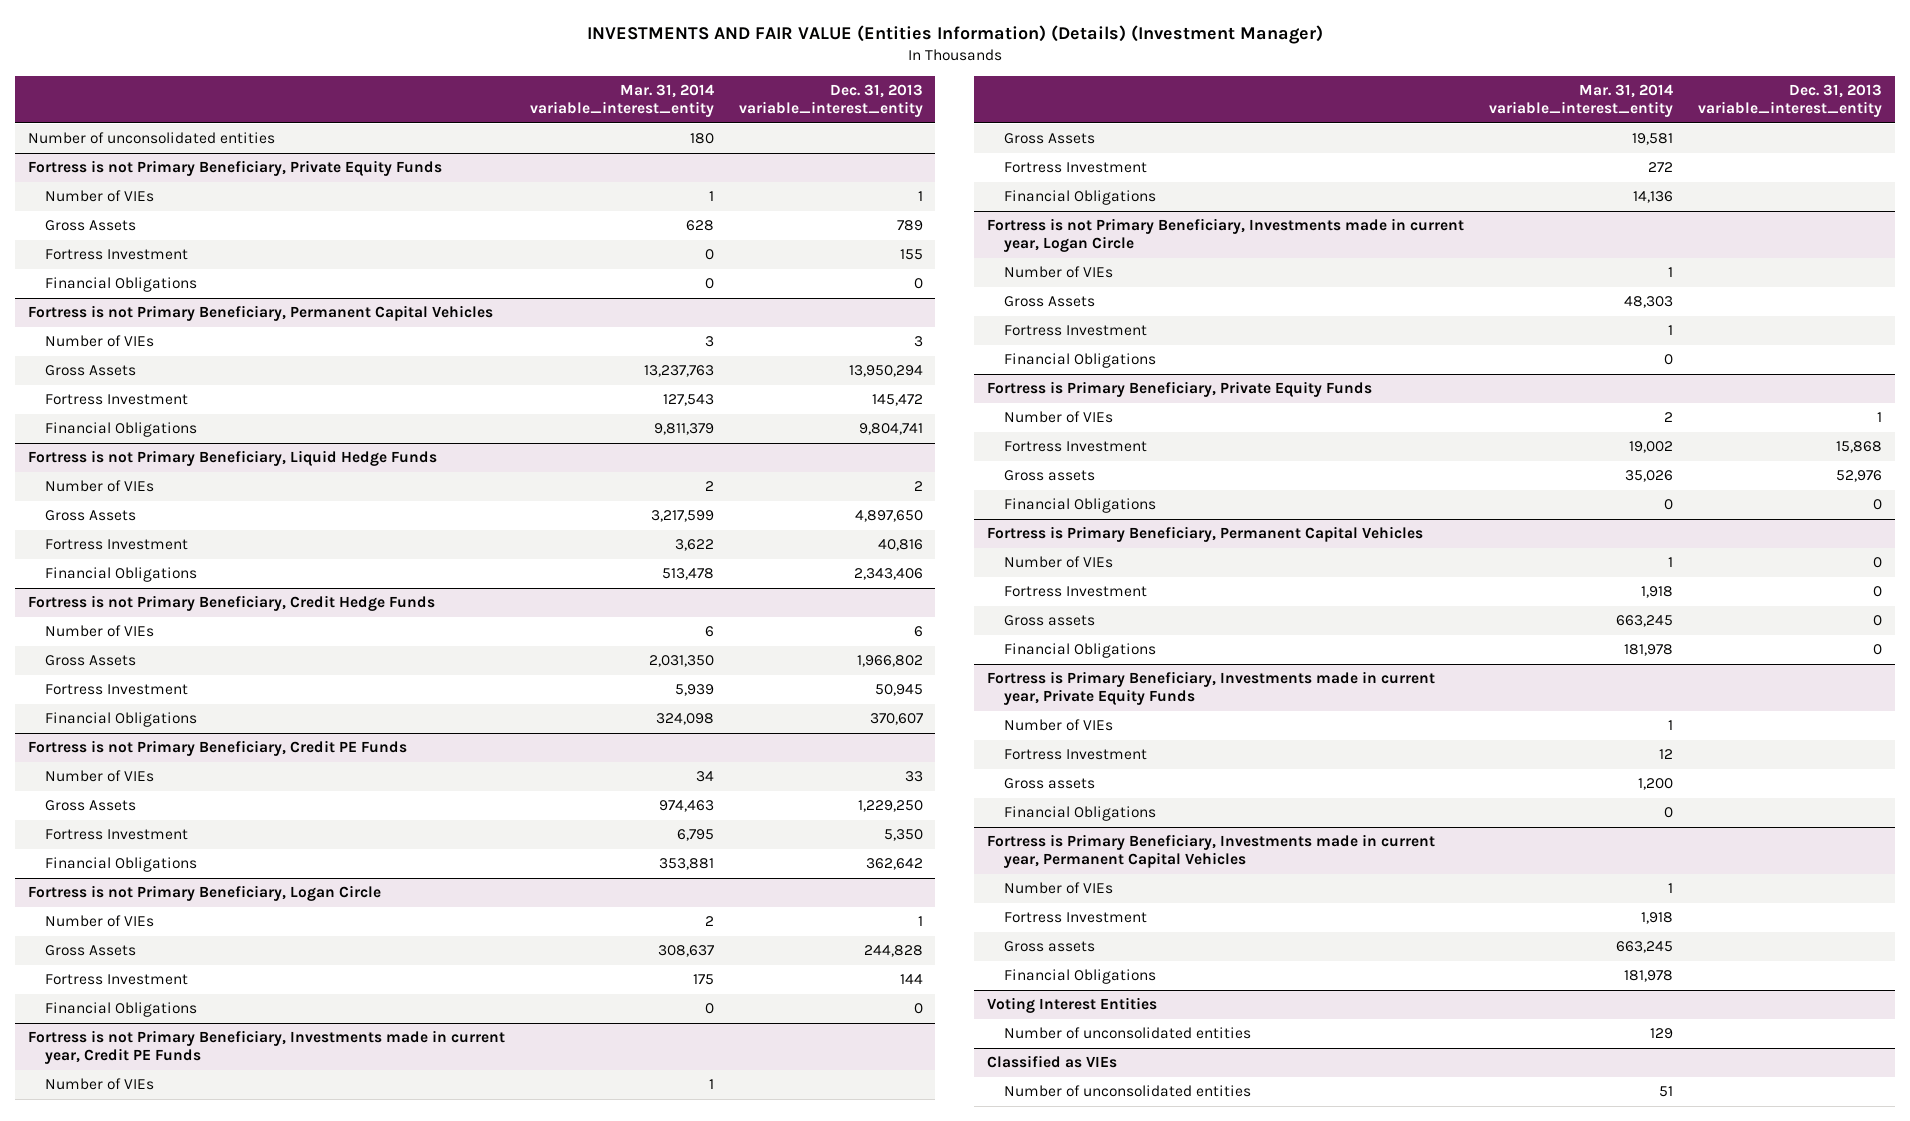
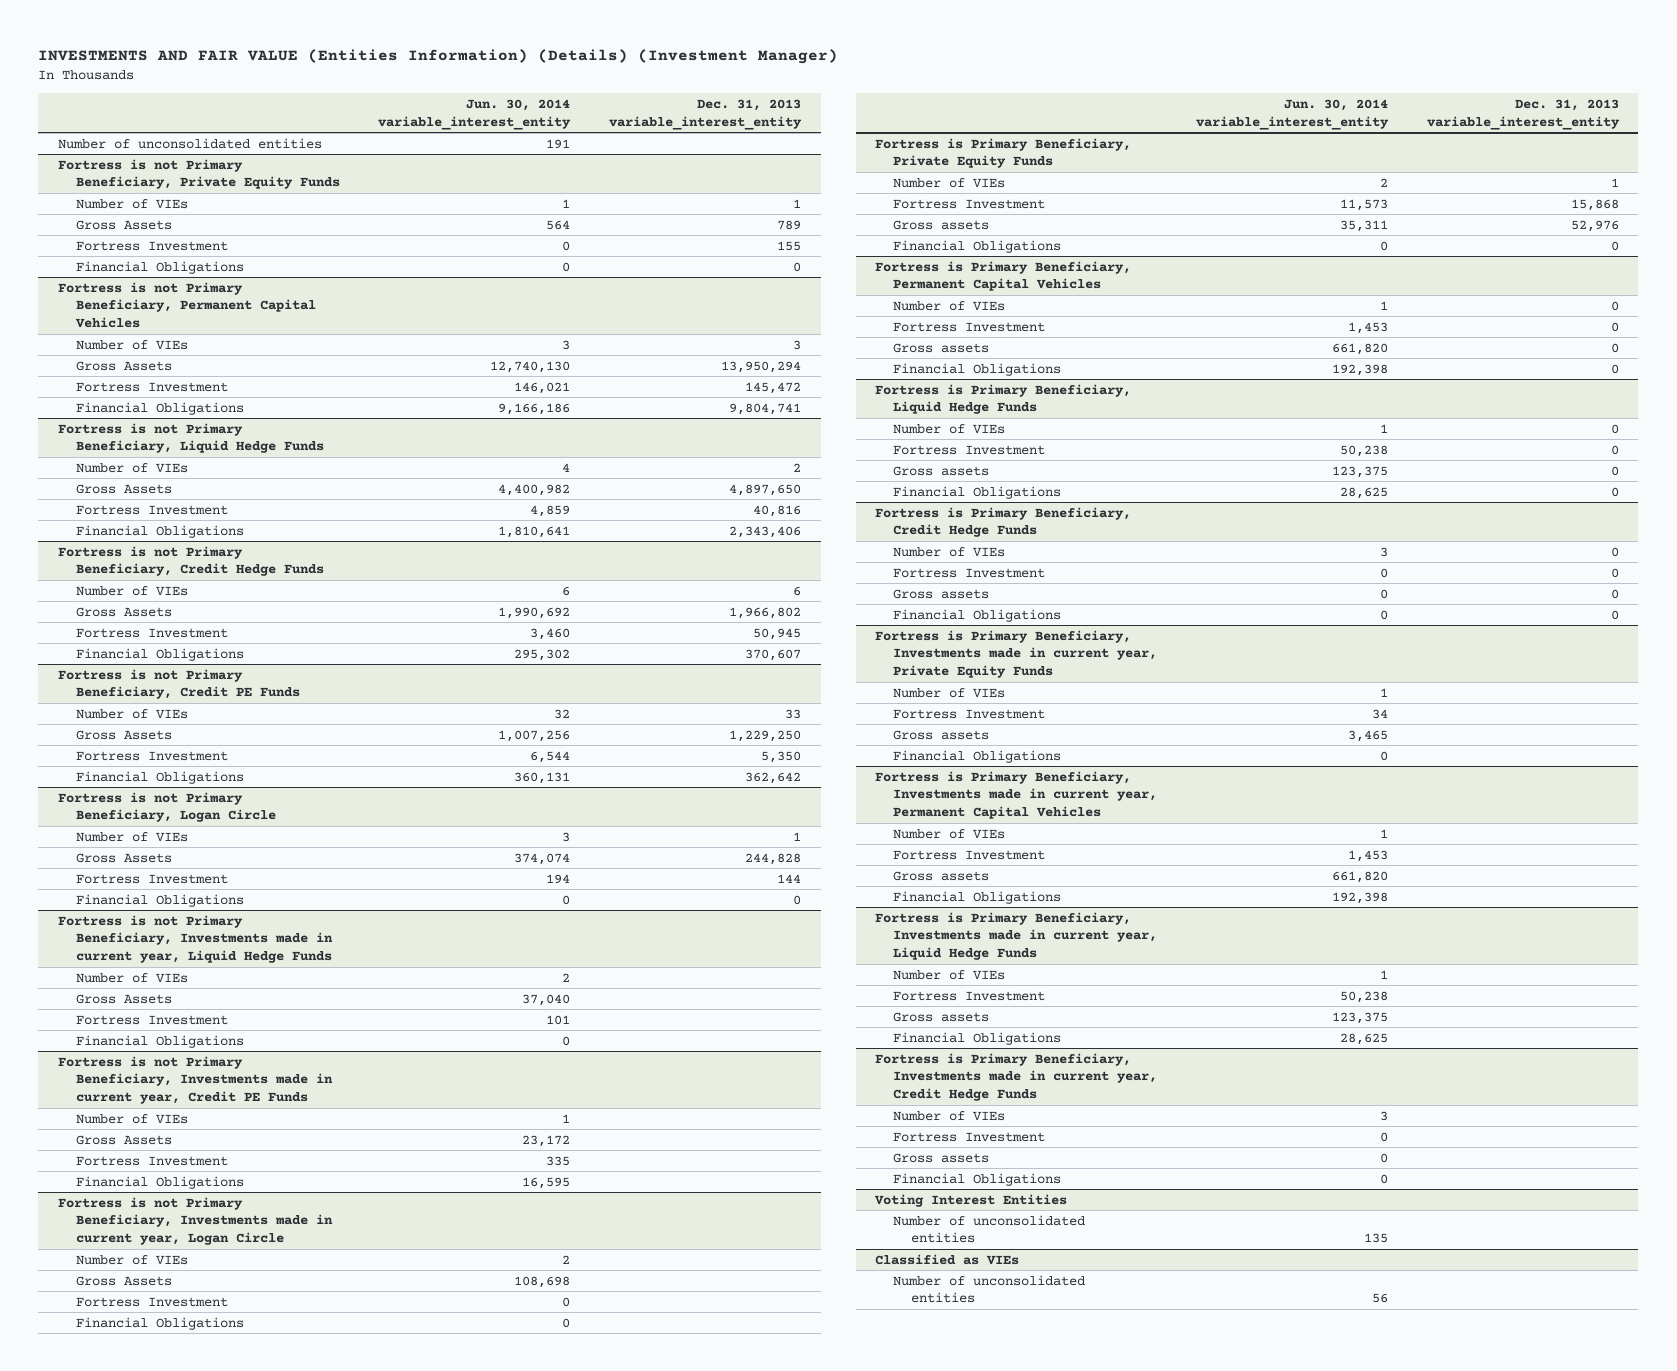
[529,84,714,118] Mar. 31, 2014 variable_interest_entity -> none
none -> [378,98,572,130] Jun. 30, 2014 variable_interest_entity
none -> [57,914,333,964] Fortress is not Primary Beneficiary, Investments made in current year, Liquid Hedge Funds
none -> [75,972,188,983] Number of VIEs
none -> [75,993,172,1004] Gross Assets
none -> [75,1014,228,1025] Fortress Investment
none -> [75,1034,244,1048] Financial Obligations
none -> [875,383,1132,415] Fortress is Primary Beneficiary, Liquid Hedge Funds
none -> [893,423,1006,434] Number of VIEs
none -> [893,444,1046,455] Fortress Investment
none -> [893,465,990,476] Gross assets
none -> [893,485,1062,499] Financial Obligations
none -> [875,506,1132,538] Fortress is Primary Beneficiary, Credit Hedge Funds
none -> [893,546,1006,557] Number of VIEs
none -> [893,567,1046,578] Fortress Investment
none -> [893,588,990,599] Gross assets
none -> [893,608,1062,622] Financial Obligations
none -> [875,911,1158,961] Fortress is Primary Beneficiary, Investments made in current year, Liquid Hedge Funds
none -> [893,969,1006,980] Number of VIEs
none -> [893,990,1046,1001] Fortress Investment
none -> [893,1011,990,1022] Gross assets
none -> [893,1031,1062,1045] Financial Obligations
none -> [875,1052,1158,1102] Fortress is Primary Beneficiary, Investments made in current year, Credit Hedge Funds
none -> [893,1110,1006,1121] Number of VIEs
none -> [893,1131,1046,1142] Fortress Investment
none -> [893,1152,990,1163] Gross assets
none -> [893,1172,1062,1186] Financial Obligations

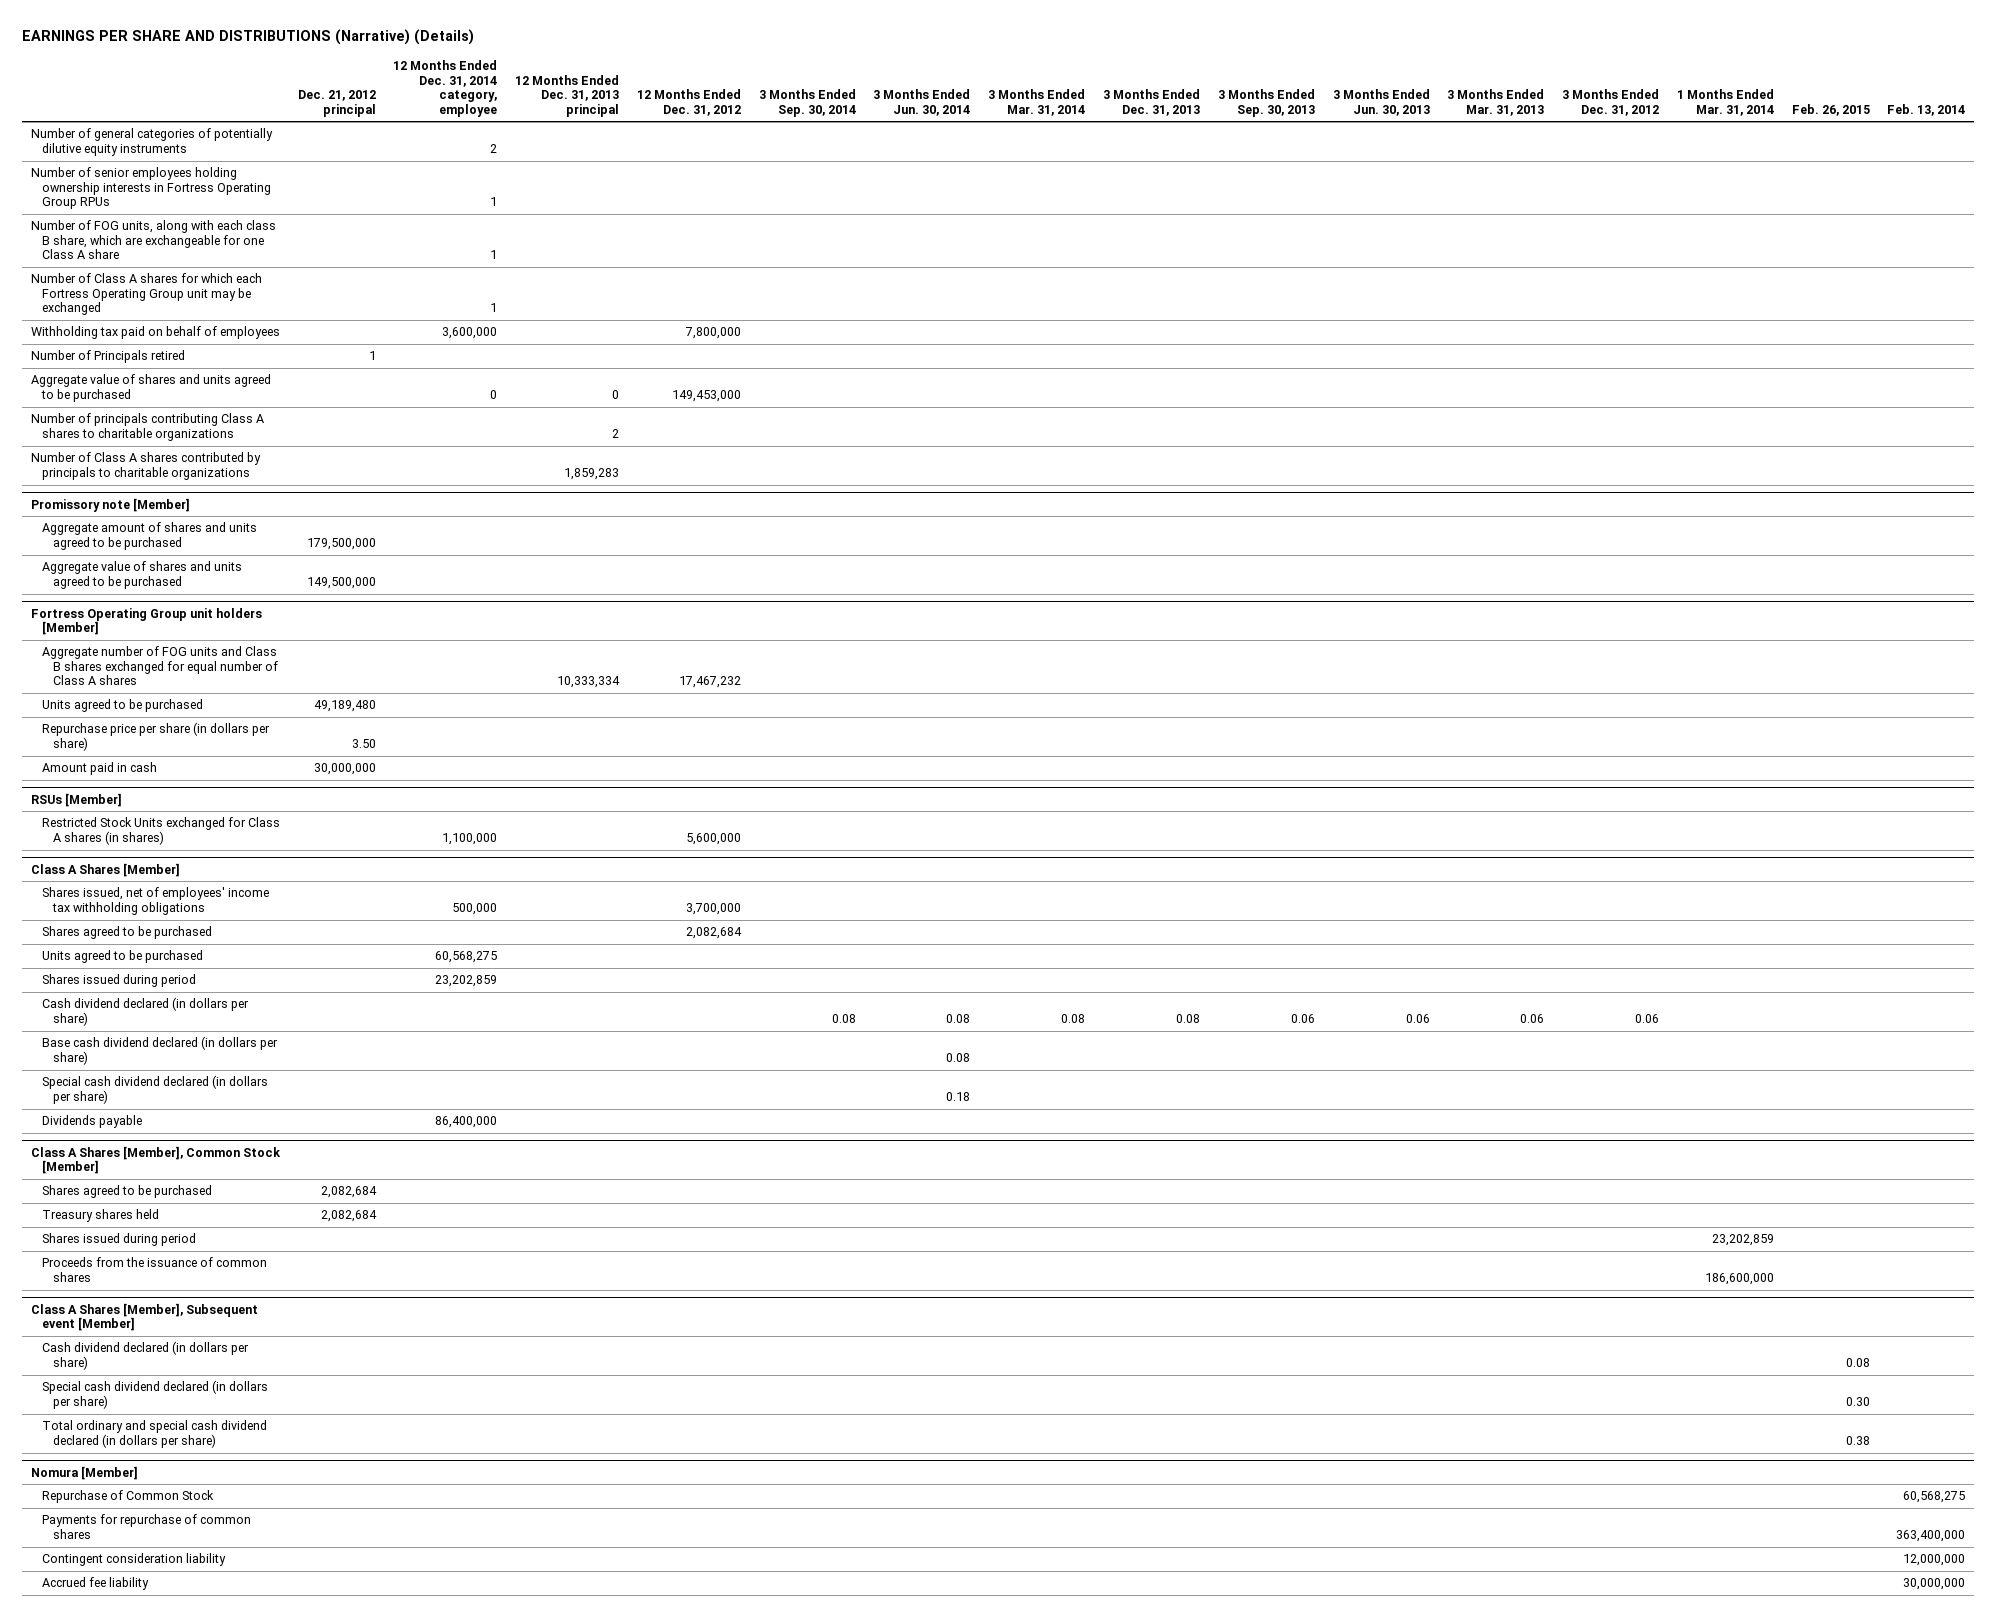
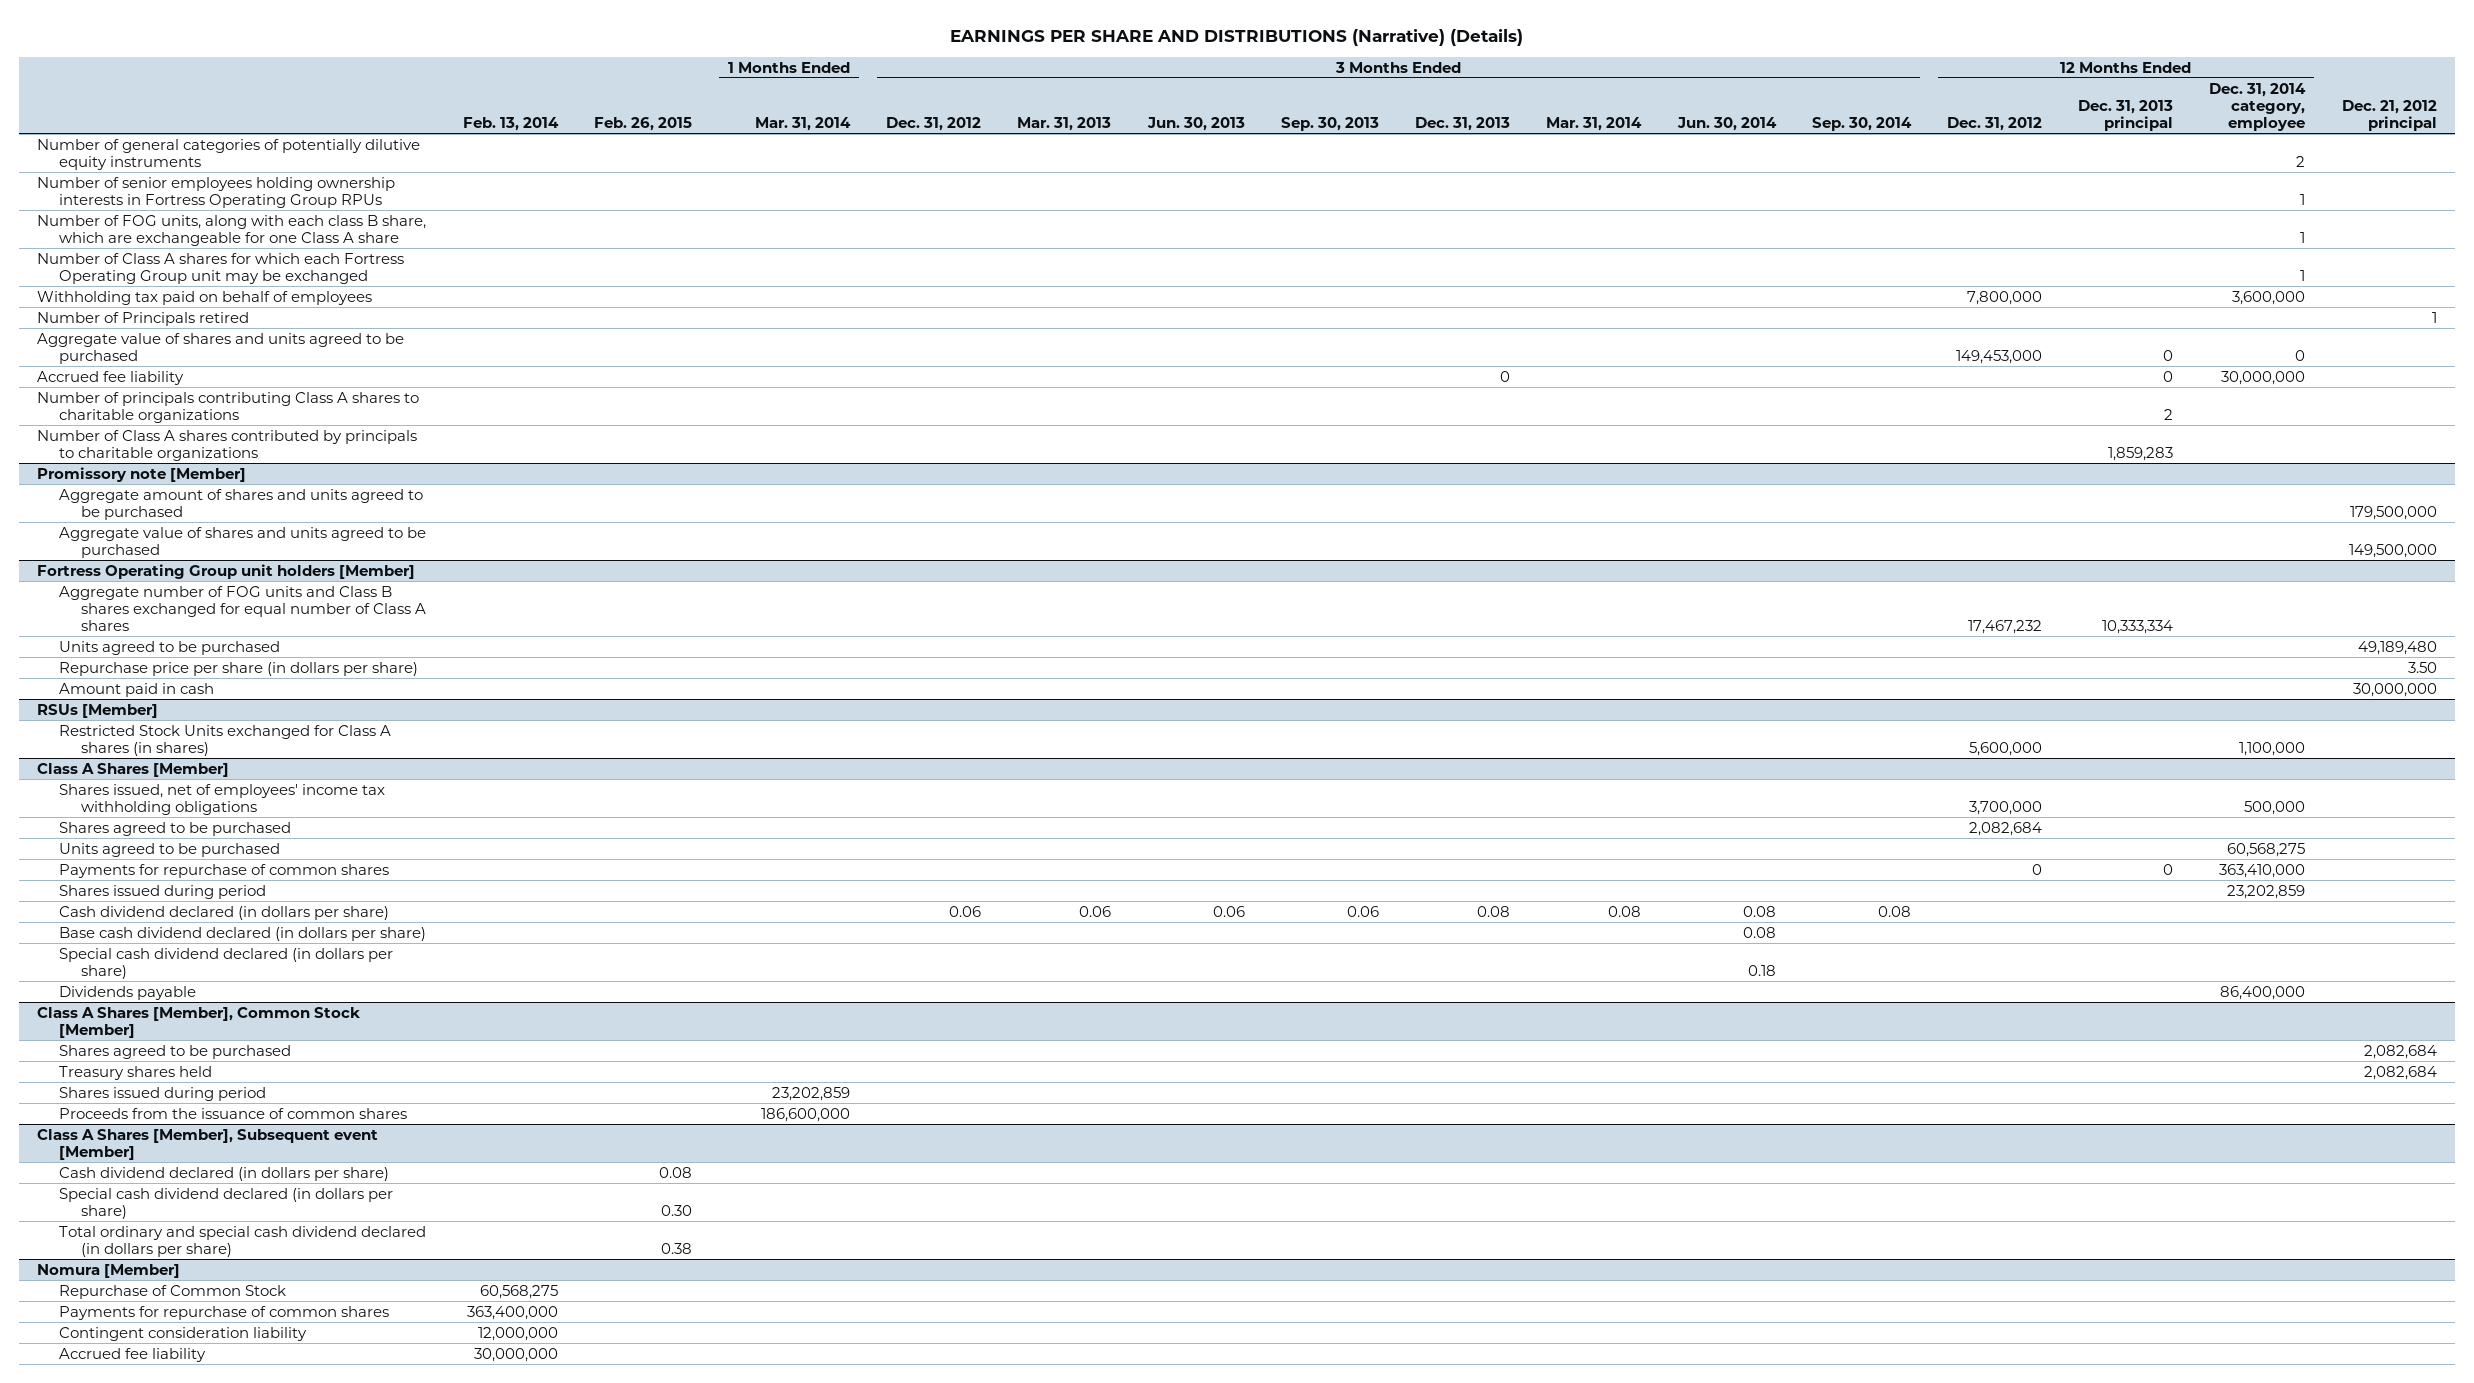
none -> [37,370,185,385] Accrued fee liability
none -> [59,863,390,878] Payments for repurchase of common shares

